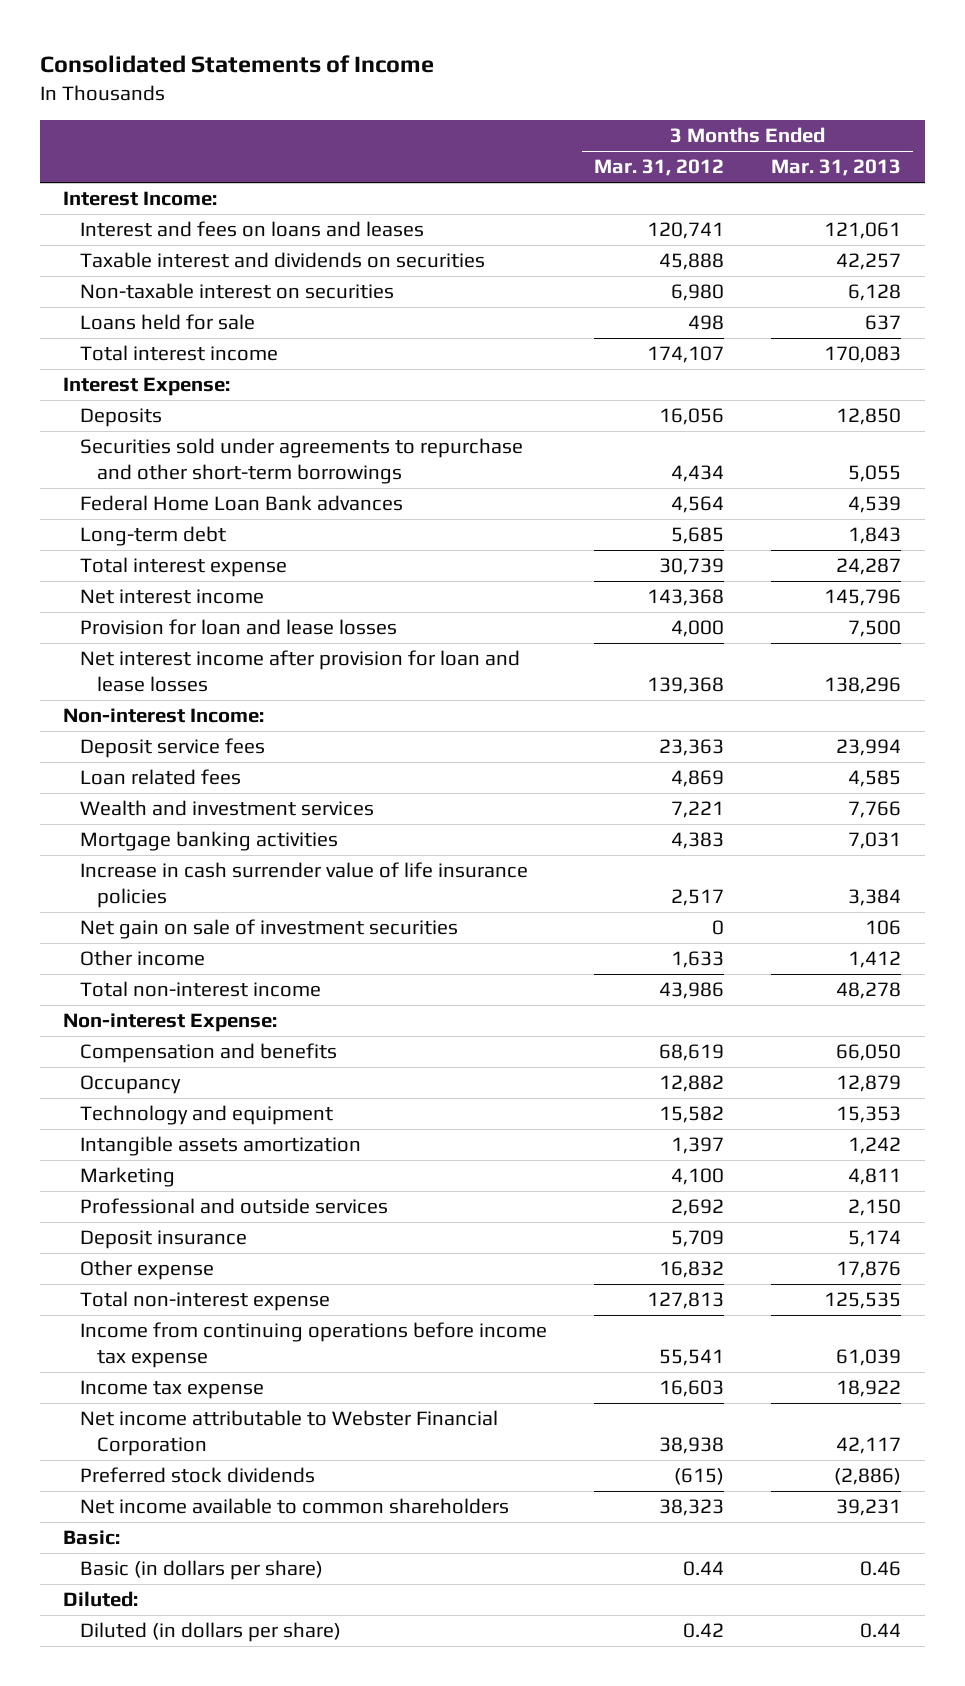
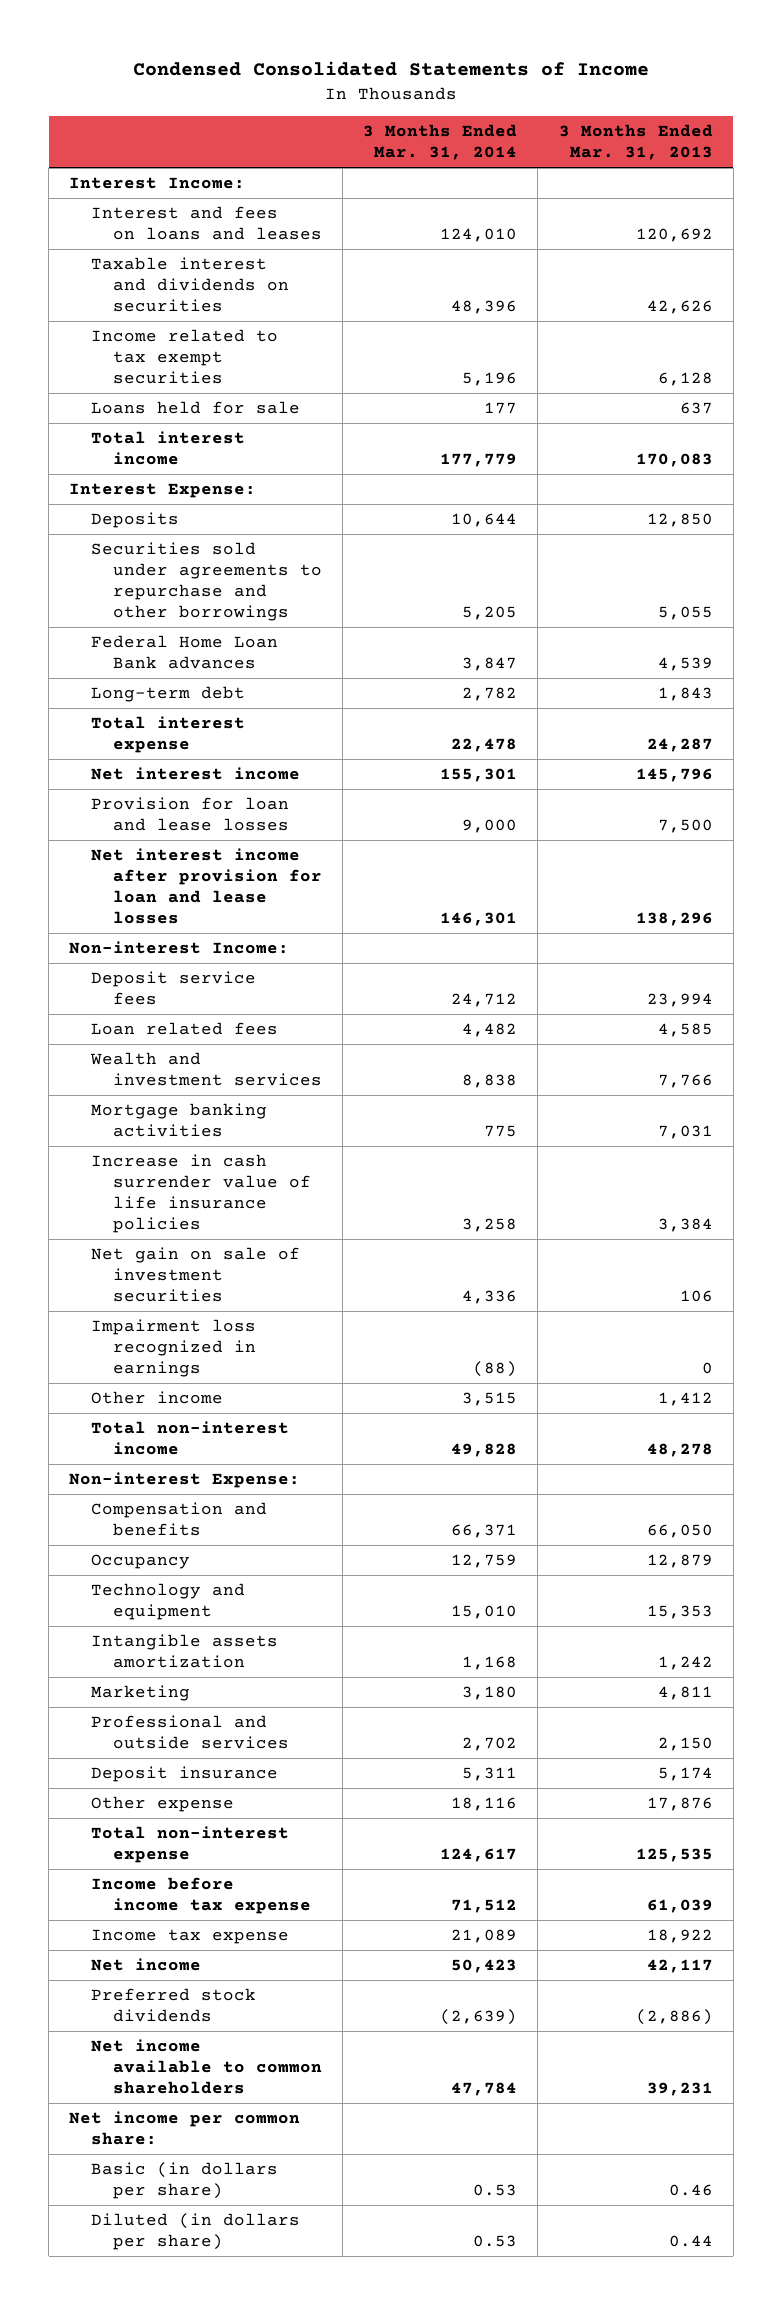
[39,54,434,73] Consolidated Statements of Income -> [133,61,650,77] Condensed Consolidated Statements of Income
[594,159,725,177] Mar. 31, 2012 -> none
none -> [363,124,518,161] 3 Months Ended Mar. 31, 2014
[824,222,902,240] 121,061 -> [635,228,713,243] 120,692
[836,253,902,271] 42,257 -> [646,300,713,315] 42,626
[80,283,395,300] Non-taxable interest on securities -> [90,329,278,385] Income related to tax exempt securities
[80,438,524,485] Securities sold under agreements to repurchase and other short-term borrowings -> [90,542,322,622] Securities sold under agreements to repurchase and other borrowings
none -> [90,1319,256,1378] Impairment loss recognized in earnings
[80,1322,548,1369] Income from continuing operations before income tax expense -> [90,1877,311,1915] Income before income tax expense
[80,1410,499,1457] Net income attributable to Webster Financial Corporation -> [90,1958,201,1972] Net income
[63,1530,121,1546] Basic: -> none
none -> [69,2111,301,2146] Net income per common share:
[63,1591,139,1608] Diluted: -> none

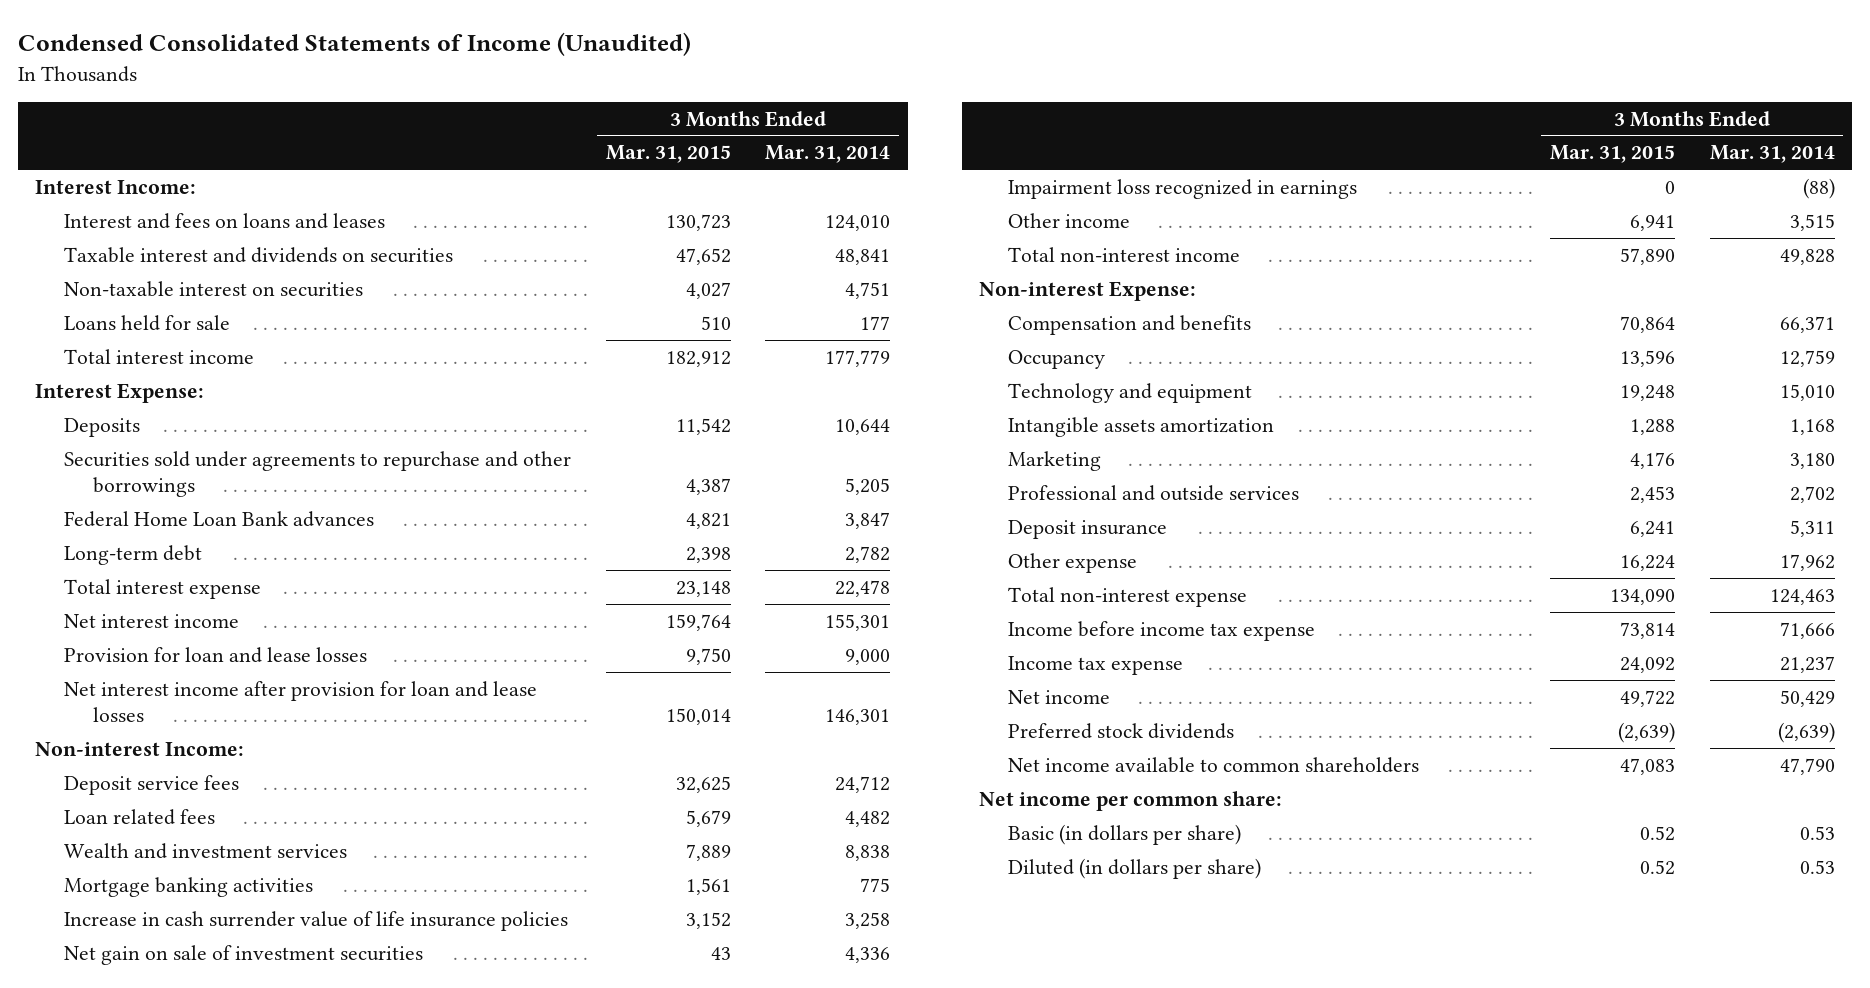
[133,61,650,77] Condensed Consolidated Statements of Income -> [17,32,691,57] Condensed Consolidated Statements of Income (Unaudited)
[558,124,713,161] 3 Months Ended Mar. 31, 2013 -> none
none -> [605,145,731,164] Mar. 31, 2015
[90,329,278,385] Income related to tax exempt securities -> none
[451,300,518,315] 48,396 -> [835,248,891,265] 48,841
none -> [64,280,364,297] Non-taxable interest on securities
[451,1797,518,1812] 18,116 -> [1779,553,1835,571] 17,962
[440,1848,518,1863] 124,617 -> [1769,588,1835,605] 124,463
[451,1899,518,1914] 71,512 -> [1779,621,1835,639] 71,666
[451,1929,518,1944] 21,089 -> [1779,655,1835,673] 21,237
[451,1959,518,1974] 50,423 -> [1779,689,1835,707] 50,429
[451,2082,518,2097] 47,784 -> [1779,757,1835,775] 47,790

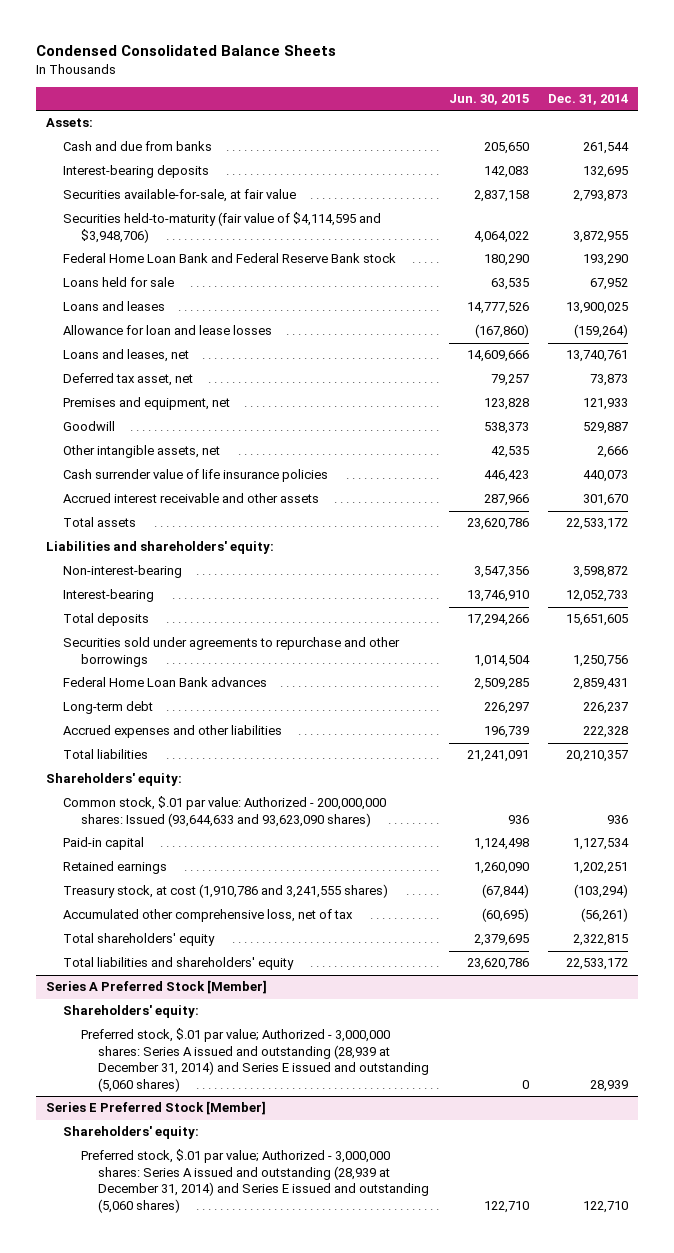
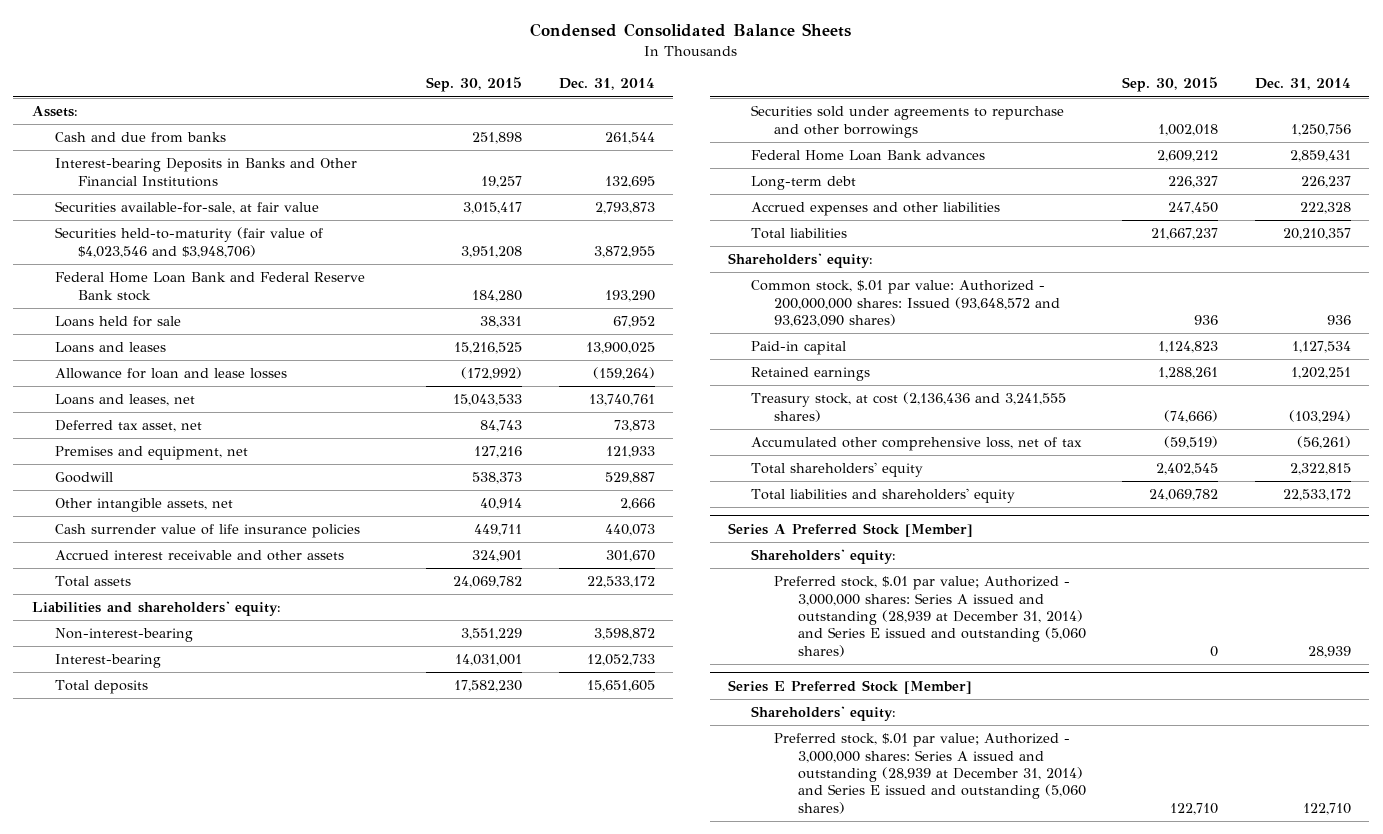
[448,93,529,105] Jun. 30, 2015 -> none
none -> [426,77,523,93] Sep. 30, 2015
[63,165,210,179] Interest-bearing deposits -> [54,158,357,187] Interest-bearing Deposits in Banks and Other Financial Institutions
[63,212,382,243] Securities held-to-maturity (fair value of $4,114,595 and $3,948,706) -> [54,227,323,258] Securities held-to-maturity (fair value of $4,023,546 and $3,948,706)
[63,796,387,827] Common stock, $.01 par value: Authorized - 200,000,000 shares: Issued (93,644,633 and 93,623,090 shares) -> [751,280,1061,327] Common stock, $.01 par value: Authorized - 200,000,000 shares: Issued (93,648,572 and 93,623,090 shares)
[63,884,389,899] Treasury stock, at cost (1,910,786 and 3,241,555 shares) -> [751,392,1067,422] Treasury stock, at cost (2,136,436 and 3,241,555 shares)

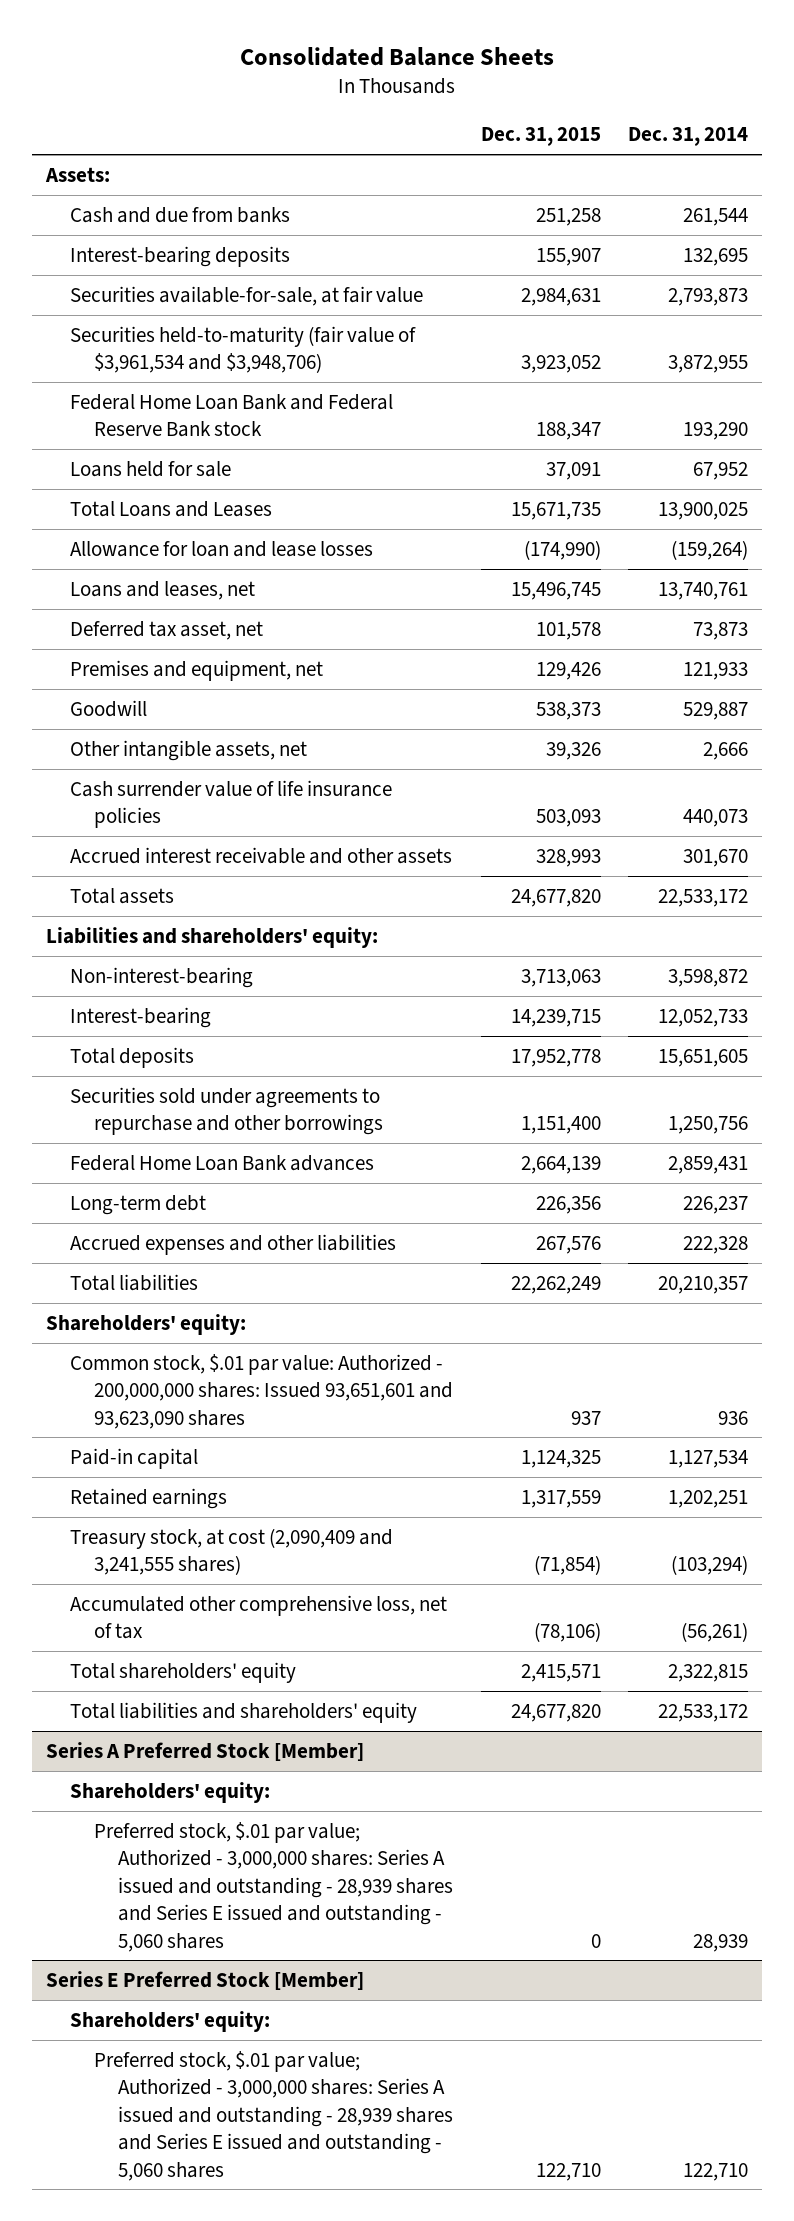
[530,22,852,37] Condensed Consolidated Balance Sheets -> [240,46,555,66] Consolidated Balance Sheets
[426,77,523,93] Sep. 30, 2015 -> none
none -> [480,127,601,147] Dec. 31, 2015
[54,158,357,187] Interest-bearing Deposits in Banks and Other Financial Institutions -> [69,245,290,267] Interest-bearing deposits
[54,227,323,258] Securities held-to-maturity (fair value of $4,023,546 and $3,948,706) -> [69,325,416,374] Securities held-to-maturity (fair value of $3,961,534 and $3,948,706)
[54,342,166,354] Loans and leases -> [69,500,272,517] Total Loans and Leases
[751,280,1061,327] Common stock, $.01 par value: Authorized - 200,000,000 shares: Issued (93,648,572 and 93,623,090 shares) -> [69,1353,453,1429] Common stock, $.01 par value: Authorized - 200,000,000 shares: Issued 93,651,601 and 93,623,090 shares
[751,392,1067,422] Treasury stock, at cost (2,136,436 and 3,241,555 shares) -> [69,1527,393,1576] Treasury stock, at cost (2,090,409 and 3,241,555 shares)
[774,576,1086,657] Preferred stock, $.01 par value; Authorized - 3,000,000 shares: Series A issued and outstanding (28,939 at December 31, 2014) and Series E issued and outstanding (5,060 shares) -> [93,1821,453,1952] Preferred stock, $.01 par value; Authorized - 3,000,000 shares: Series A issued and outstanding - 28,939 shares and Series E issued and outstanding - 5,060 shares
[774,733,1086,814] Preferred stock, $.01 par value; Authorized - 3,000,000 shares: Series A issued and outstanding (28,939 at December 31, 2014) and Series E issued and outstanding (5,060 shares) -> [93,2050,453,2181] Preferred stock, $.01 par value; Authorized - 3,000,000 shares: Series A issued and outstanding - 28,939 shares and Series E issued and outstanding - 5,060 shares

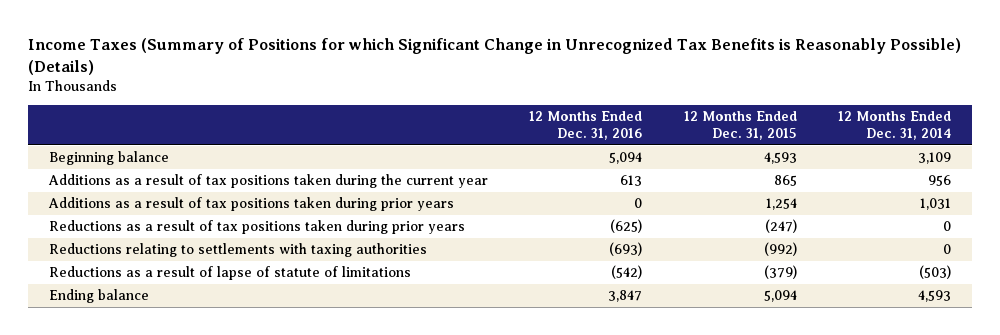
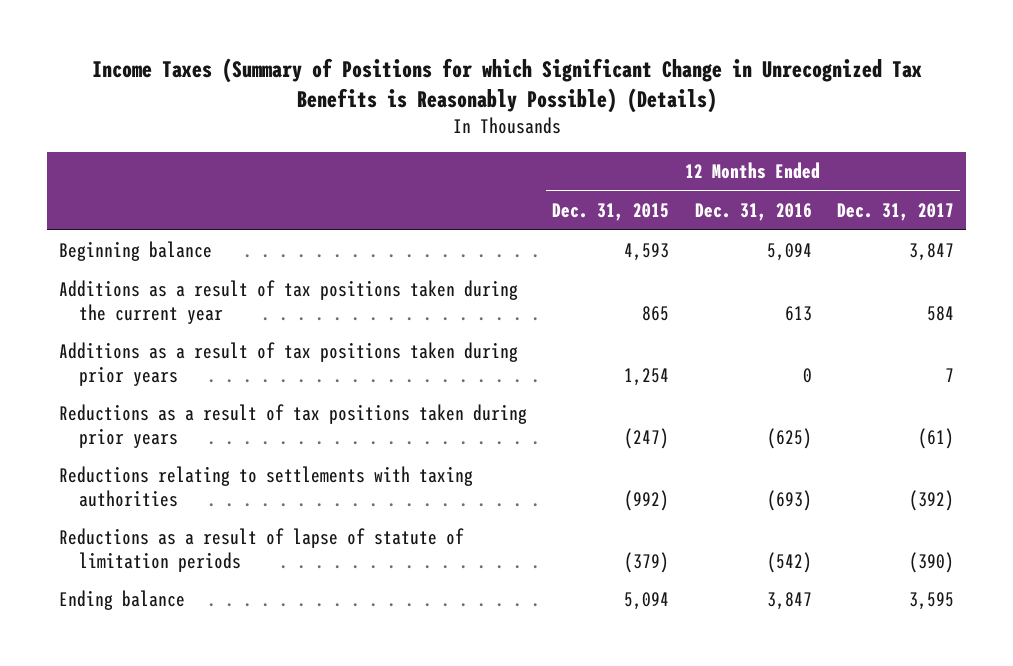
[838,110,952,141] 12 Months Ended Dec. 31, 2014 -> none
none -> [836,203,954,222] Dec. 31, 2017
[48,266,411,281] Reductions as a result of lapse of statute of limitations -> [59,528,465,572] Reductions as a result of lapse of statute of limitation periods

